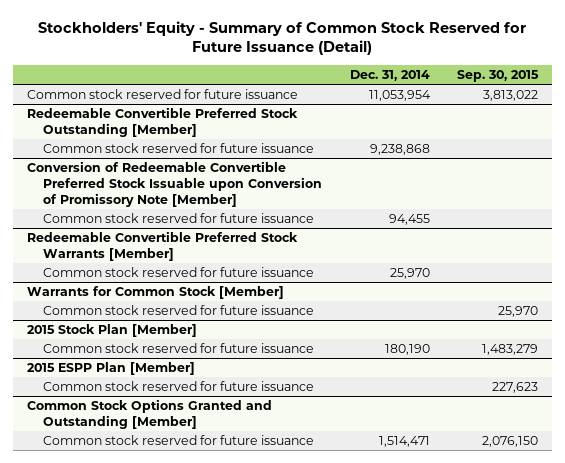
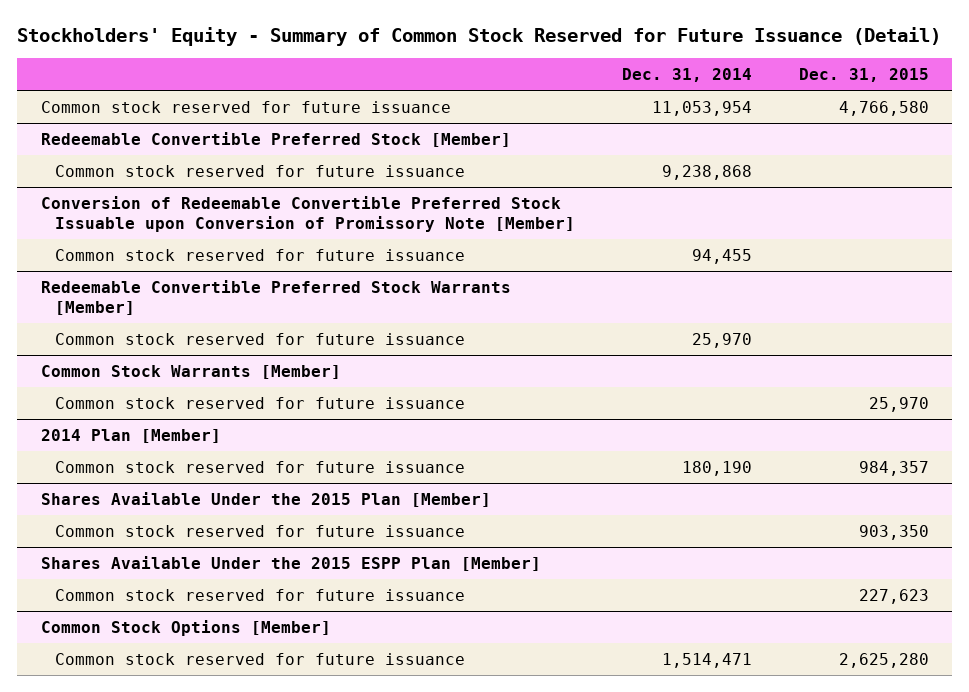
[456,69,539,82] Sep. 30, 2015 -> none
none -> [798,67,929,82] Dec. 31, 2015
[26,107,298,138] Redeemable Convertible Preferred Stock Outstanding [Member] -> [40,131,511,147] Redeemable Convertible Preferred Stock [Member]
[26,286,284,300] Warrants for Common Stock [Member] -> [40,364,341,379] Common Stock Warrants [Member]
[26,324,197,338] 2015 Stock Plan [Member] -> none
none -> [40,428,221,443] 2014 Plan [Member]
[26,362,195,376] 2015 ESPP Plan [Member] -> none
none -> [40,491,491,507] Shares Available Under the 2015 Plan [Member]
none -> [40,555,541,571] Shares Available Under the 2015 ESPP Plan [Member]
none -> [54,588,465,601] Common stock reserved for future issuance
[26,399,272,430] Common Stock Options Granted and Outstanding [Member] -> [40,619,331,636] Common Stock Options [Member]

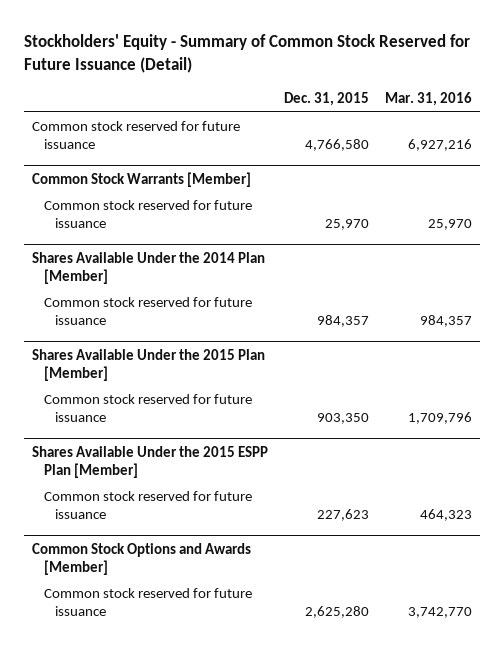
[621,67,752,82] Dec. 31, 2014 -> none
none -> [385,92,473,107] Mar. 31, 2016
[40,131,511,147] Redeemable Convertible Preferred Stock [Member] -> none
[54,164,465,177] Common stock reserved for future issuance -> none
[40,195,575,232] Conversion of Redeemable Convertible Preferred Stock Issuable upon Conversion of Promissory Note [Member] -> none
[54,248,465,261] Common stock reserved for future issuance -> none
[40,279,511,315] Redeemable Convertible Preferred Stock Warrants [Member] -> none
[54,332,465,345] Common stock reserved for future issuance -> none
[40,428,221,443] 2014 Plan [Member] -> [32,252,266,284] Shares Available Under the 2014 Plan [Member]
[40,619,331,636] Common Stock Options [Member] -> [32,543,252,575] Common Stock Options and Awards [Member]

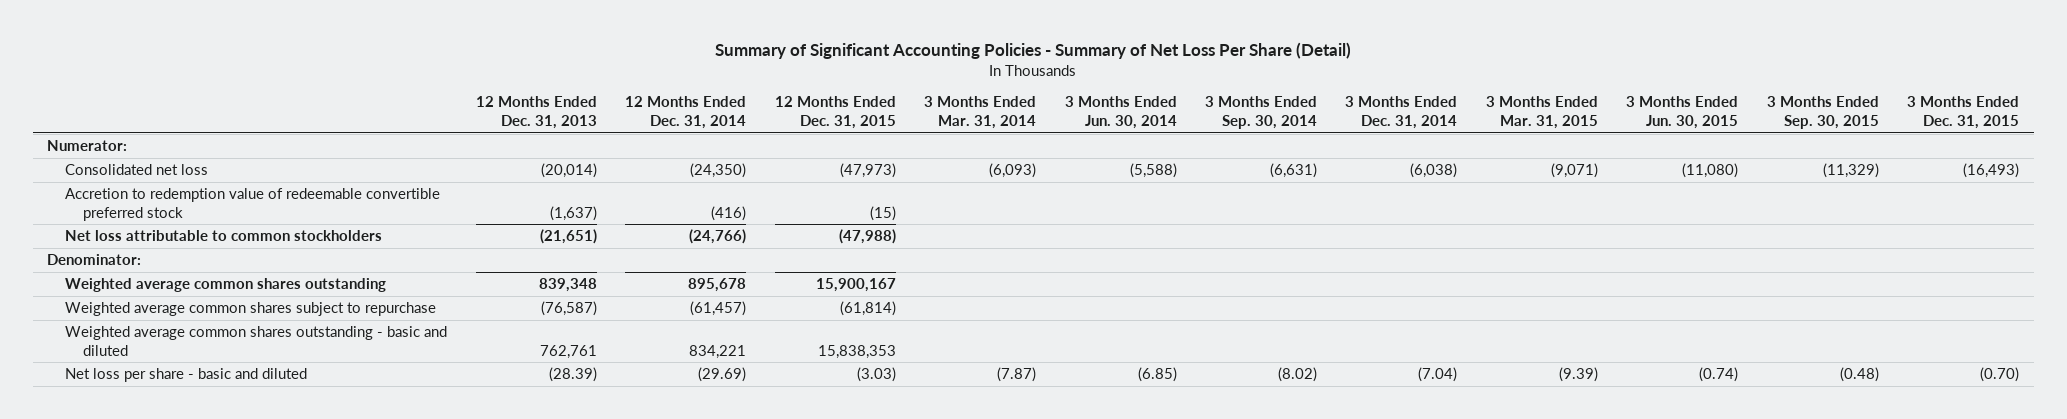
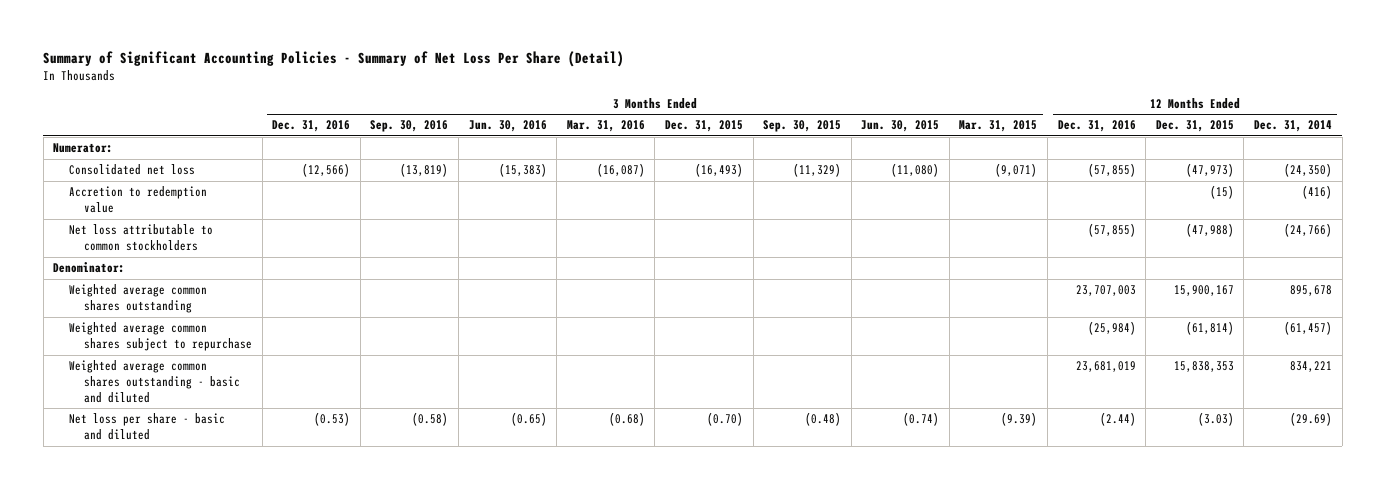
[475,96,597,130] 12 Months Ended Dec. 31, 2013 -> none
[924,96,1037,130] 3 Months Ended Mar. 31, 2014 -> none
[1064,96,1177,130] 3 Months Ended Jun. 30, 2014 -> none
[1204,96,1317,130] 3 Months Ended Sep. 30, 2014 -> none
[1345,96,1458,130] 3 Months Ended Dec. 31, 2014 -> none
none -> [272,120,351,133] Dec. 31, 2016
none -> [370,120,449,133] Sep. 30, 2016
none -> [468,120,547,133] Jun. 30, 2016
none -> [566,120,645,133] Mar. 31, 2016
none -> [1057,120,1136,133] Dec. 31, 2016
[65,188,441,221] Accretion to redemption value of redeemable convertible preferred stock -> [68,186,207,214] Accretion to redemption value

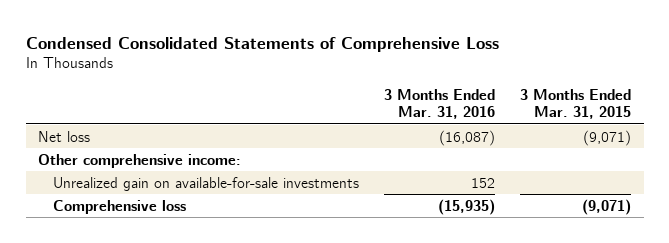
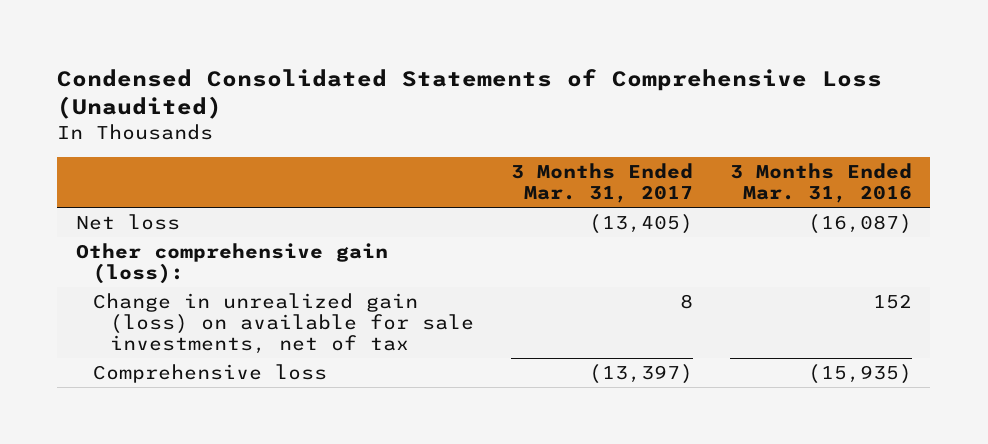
[25,36,499,52] Condensed Consolidated Statements of Comprehensive Loss -> [57,68,883,120] Condensed Consolidated Statements of Comprehensive Loss (Unaudited)
[520,88,632,120] 3 Months Ended Mar. 31, 2015 -> none
none -> [511,162,694,204] 3 Months Ended Mar. 31, 2017
[38,153,242,168] Other comprehensive income: -> [75,242,388,284] Other comprehensive gain (loss):
[52,176,359,191] Unrealized gain on available-for-sale investments -> [93,292,475,355] Change in unrealized gain (loss) on available for sale investments, net of tax

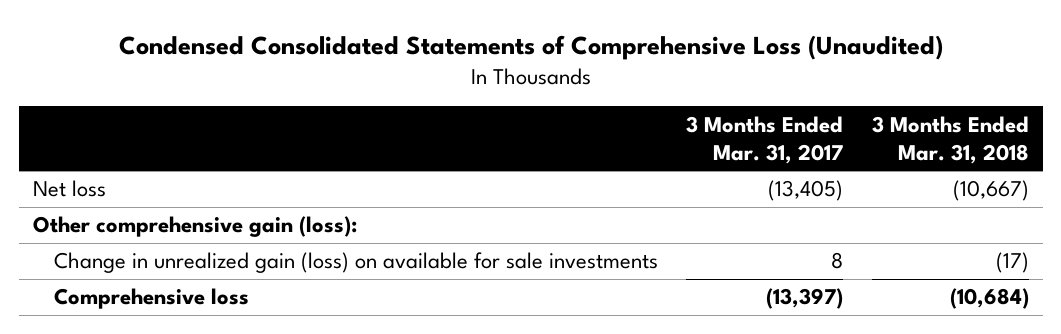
[729,162,912,204] 3 Months Ended Mar. 31, 2016 -> none
none -> [871,115,1029,164] 3 Months Ended Mar. 31, 2018
[93,292,475,355] Change in unrealized gain (loss) on available for sale investments, net of tax -> [54,252,659,274] Change in unrealized gain (loss) on available for sale investments

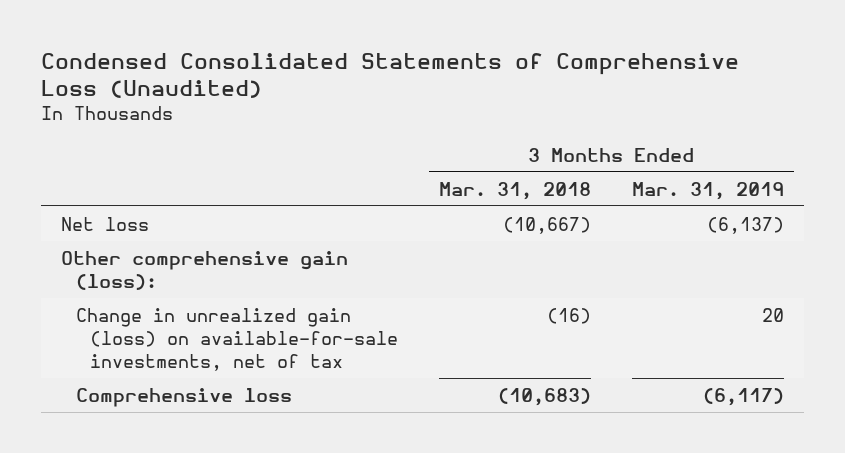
[686,115,844,164] 3 Months Ended Mar. 31, 2017 -> none
none -> [631,181,784,200] Mar. 31, 2019
[54,252,659,274] Change in unrealized gain (loss) on available for sale investments -> [75,307,399,371] Change in unrealized gain (loss) on available-for-sale investments, net of tax
[995,252,1029,274] (17) -> [546,307,591,324] (16)
[949,288,1029,310] (10,684) -> [497,387,591,406] (10,683)

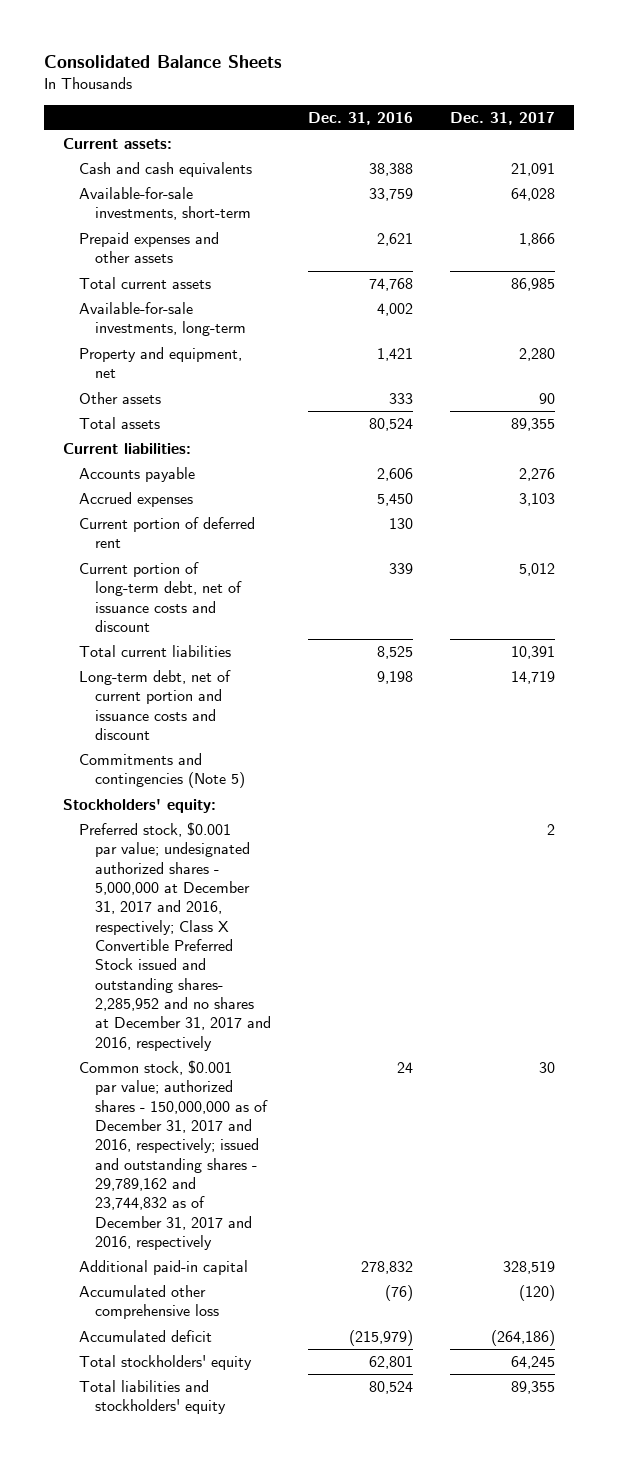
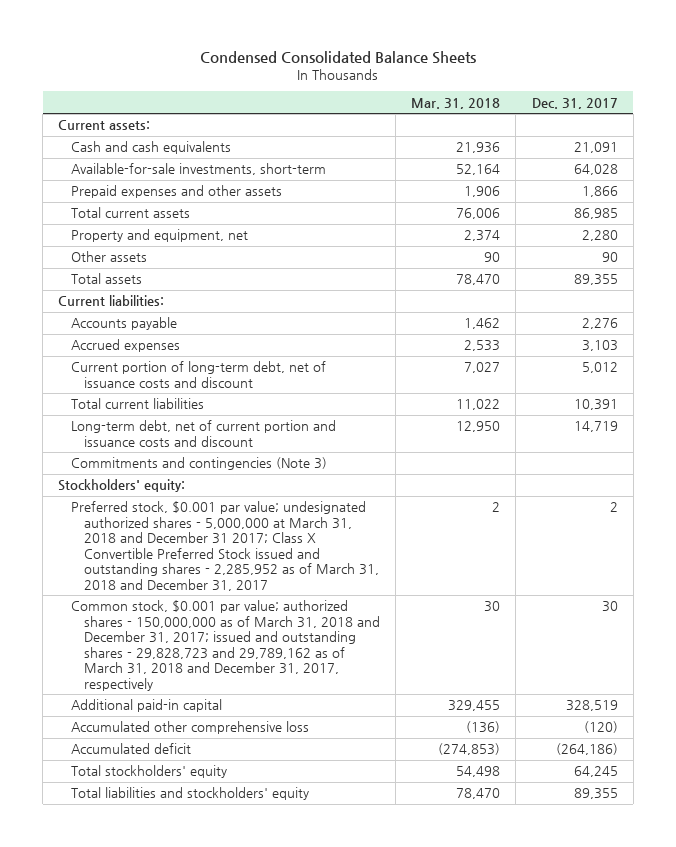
[44,55,283,69] Consolidated Balance Sheets -> [199,51,476,65] Condensed Consolidated Balance Sheets
[308,111,414,125] Dec. 31, 2016 -> none
none -> [411,97,501,109] Mar. 31, 2018
[79,302,247,337] Available-for-sale investments, long-term -> none
[79,517,256,549] Current portion of deferred rent -> none
[79,753,246,789] Commitments and contingencies (Note 5) -> [71,457,328,471] Commitments and contingencies (Note 3)
[79,822,272,1051] Preferred stock, $0.001 par value; undesignated authorized shares - 5,000,000 at December 31, 2017 and 2016, respectively; Class X Convertible Preferred Stock issued and outstanding shares- 2,285,952 and no shares at December 31, 2017 and 2016, respectively -> [71,501,380,591] Preferred stock, $0.001 par value; undesignated authorized shares - 5,000,000 at March 31, 2018 and December 31 2017; Class X Convertible Preferred Stock issued and outstanding shares - 2,285,952 as of March 31, 2018 and December 31, 2017
[79,1060,269,1250] Common stock, $0.001 par value; authorized shares - 150,000,000 as of December 31, 2017 and 2016, respectively; issued and outstanding shares - 29,789,162 and 23,744,832 as of December 31, 2017 and 2016, respectively -> [71,600,381,691] Common stock, $0.001 par value; authorized shares - 150,000,000 as of March 31, 2018 and December 31, 2017; issued and outstanding shares - 29,828,723 and 29,789,162 as of March 31, 2018 and December 31, 2017, respectively

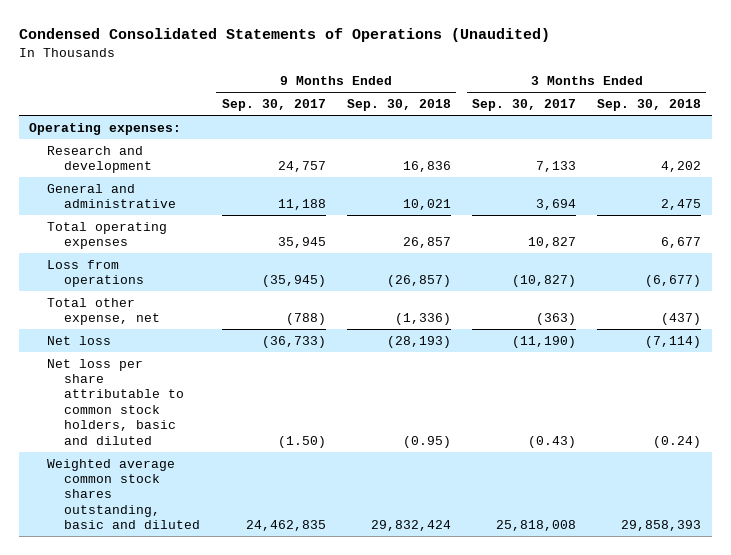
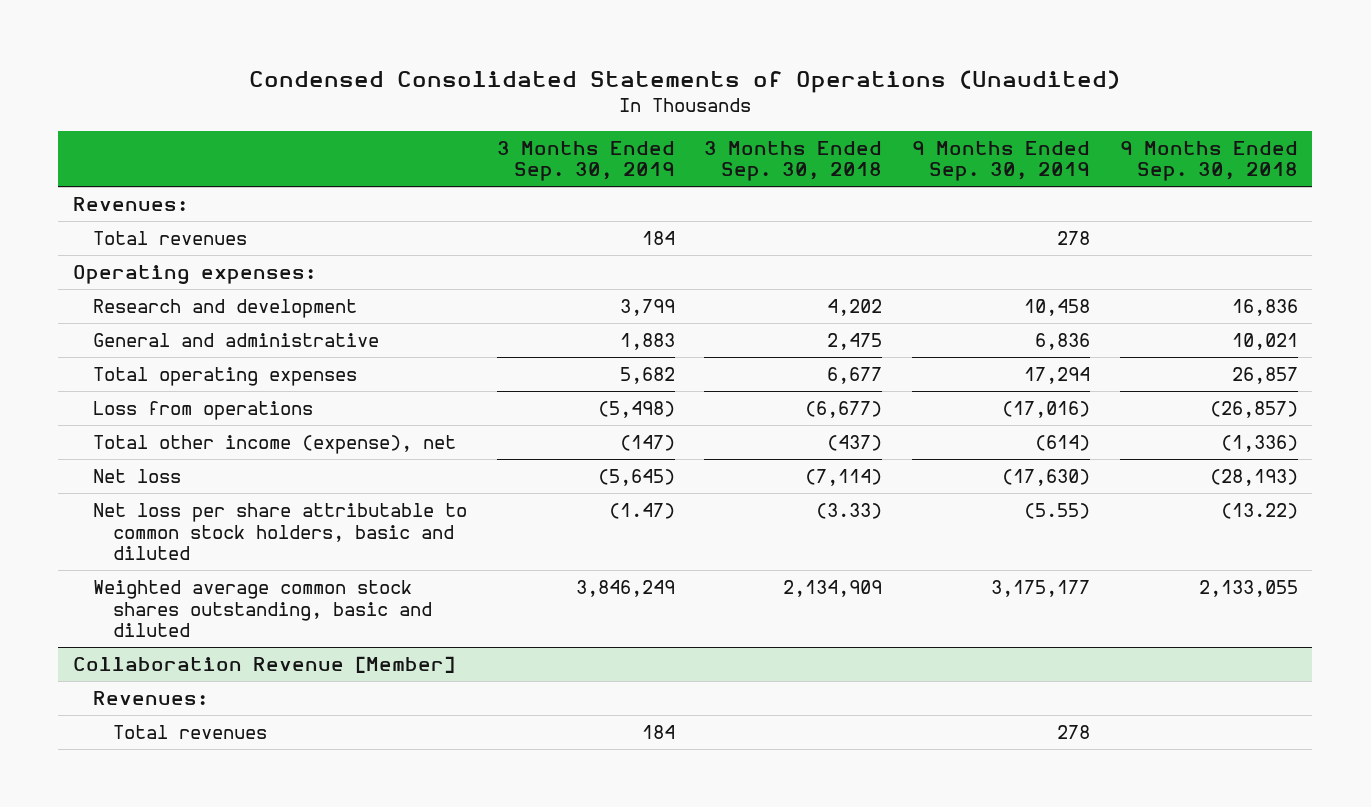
[221,99,326,112] Sep. 30, 2017 -> none
[471,99,576,112] Sep. 30, 2017 -> none
none -> [496,140,675,182] 3 Months Ended Sep. 30, 2019
none -> [912,140,1091,182] 9 Months Ended Sep. 30, 2019
none -> [73,197,189,212] Revenues:
none -> [93,231,248,246] Total revenues
[46,297,161,326] Total other expense, net -> [93,435,457,455] Total other income (expense), net
[402,435,451,448] (0.95) -> [1220,503,1298,520] (13.22)
[653,435,702,448] (0.24) -> [816,503,883,520] (3.33)
[370,520,451,532] 29,832,424 -> [1198,580,1298,598] 2,133,055
[621,520,702,532] 29,858,393 -> [783,580,883,598] 2,134,909
none -> [73,656,456,674] Collaboration Revenue [Member]
none -> [93,691,209,706] Revenues:
none -> [112,725,267,740] Total revenues

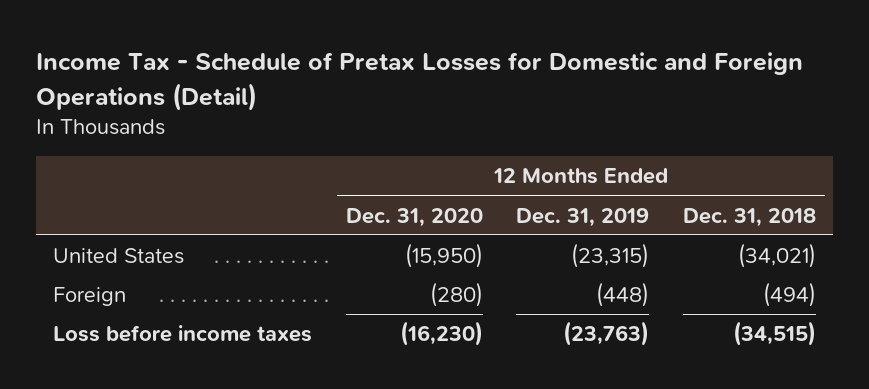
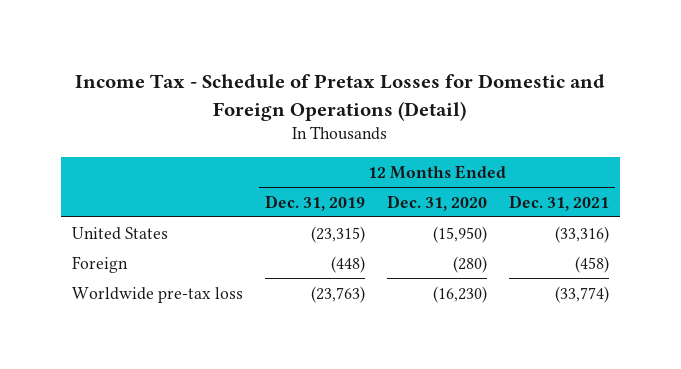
[683,207,817,227] Dec. 31, 2018 -> none
none -> [509,194,610,211] Dec. 31, 2021
[53,325,313,343] Loss before income taxes -> [71,286,243,303] Worldwide pre-tax loss

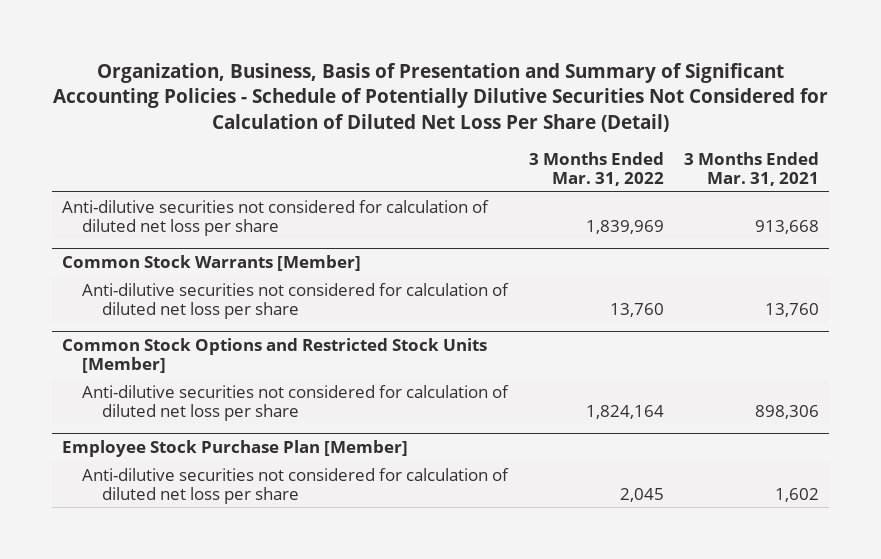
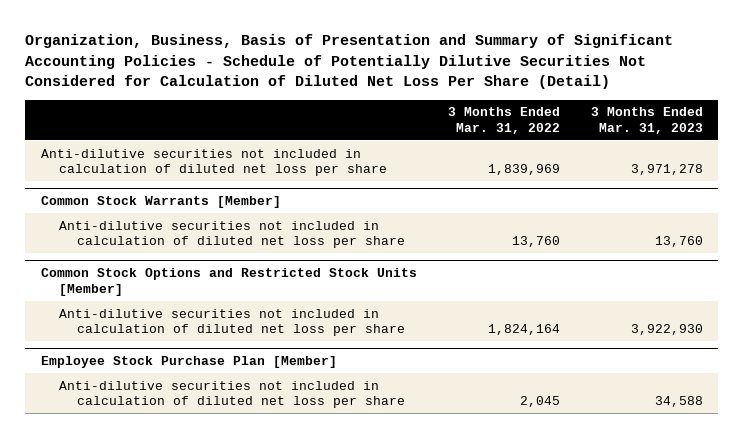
[683,151,819,187] 3 Months Ended Mar. 31, 2021 -> none
none -> [590,107,703,134] 3 Months Ended Mar. 31, 2023
[62,199,490,236] Anti-dilutive securities not considered for calculation of diluted net loss per share -> [40,148,387,177] Anti-dilutive securities not included in calculation of diluted net loss per share
[82,282,510,319] Anti-dilutive securities not considered for calculation of diluted net loss per share -> [58,220,406,249] Anti-dilutive securities not included in calculation of diluted net loss per share
[82,384,510,421] Anti-dilutive securities not considered for calculation of diluted net loss per share -> [58,308,406,337] Anti-dilutive securities not included in calculation of diluted net loss per share
[82,467,510,504] Anti-dilutive securities not considered for calculation of diluted net loss per share -> [58,380,406,409] Anti-dilutive securities not included in calculation of diluted net loss per share

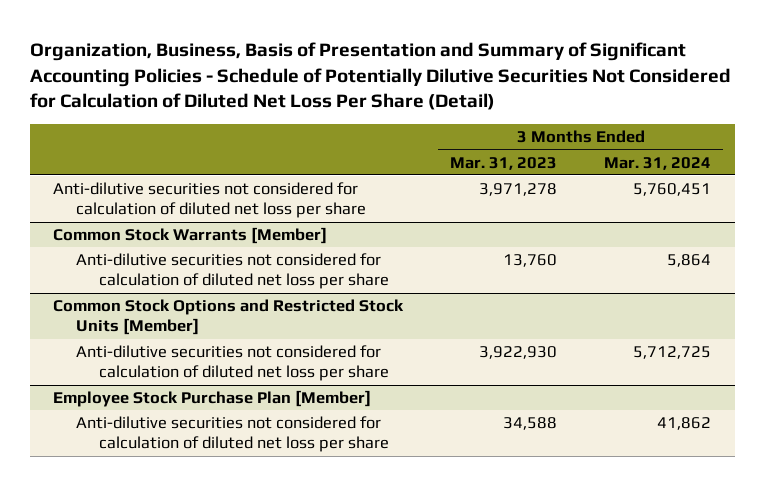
[447,107,560,134] 3 Months Ended Mar. 31, 2022 -> none
none -> [604,156,712,170] Mar. 31, 2024
[40,148,387,177] Anti-dilutive securities not included in calculation of diluted net loss per share -> [53,182,367,219] Anti-dilutive securities not considered for calculation of diluted net loss per share
[58,220,406,249] Anti-dilutive securities not included in calculation of diluted net loss per share -> [76,253,390,290] Anti-dilutive securities not considered for calculation of diluted net loss per share
[58,308,406,337] Anti-dilutive securities not included in calculation of diluted net loss per share -> [76,345,390,382] Anti-dilutive securities not considered for calculation of diluted net loss per share
[58,380,406,409] Anti-dilutive securities not included in calculation of diluted net loss per share -> [76,416,390,453] Anti-dilutive securities not considered for calculation of diluted net loss per share

